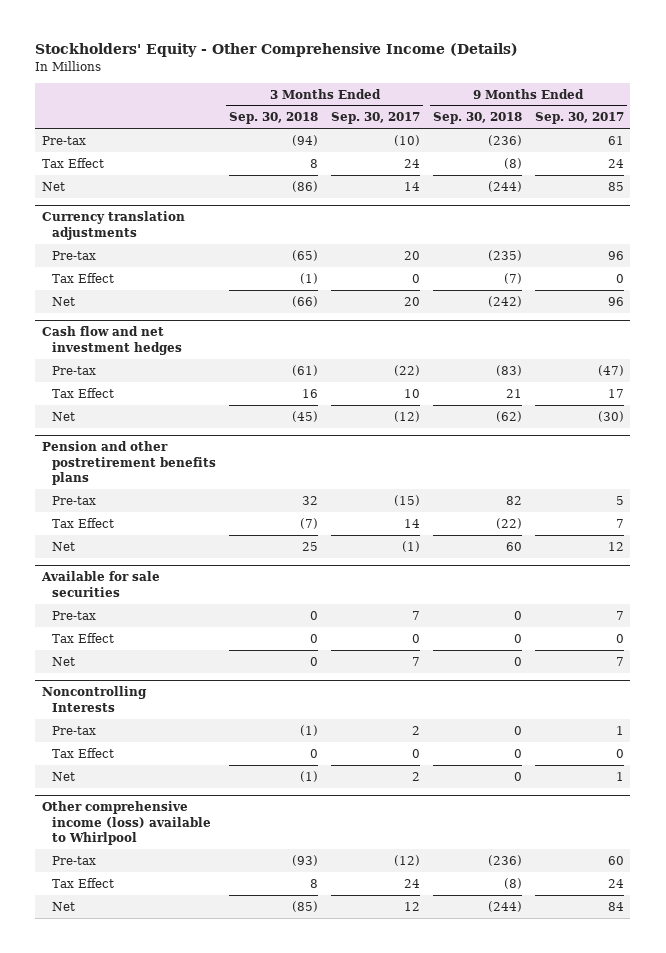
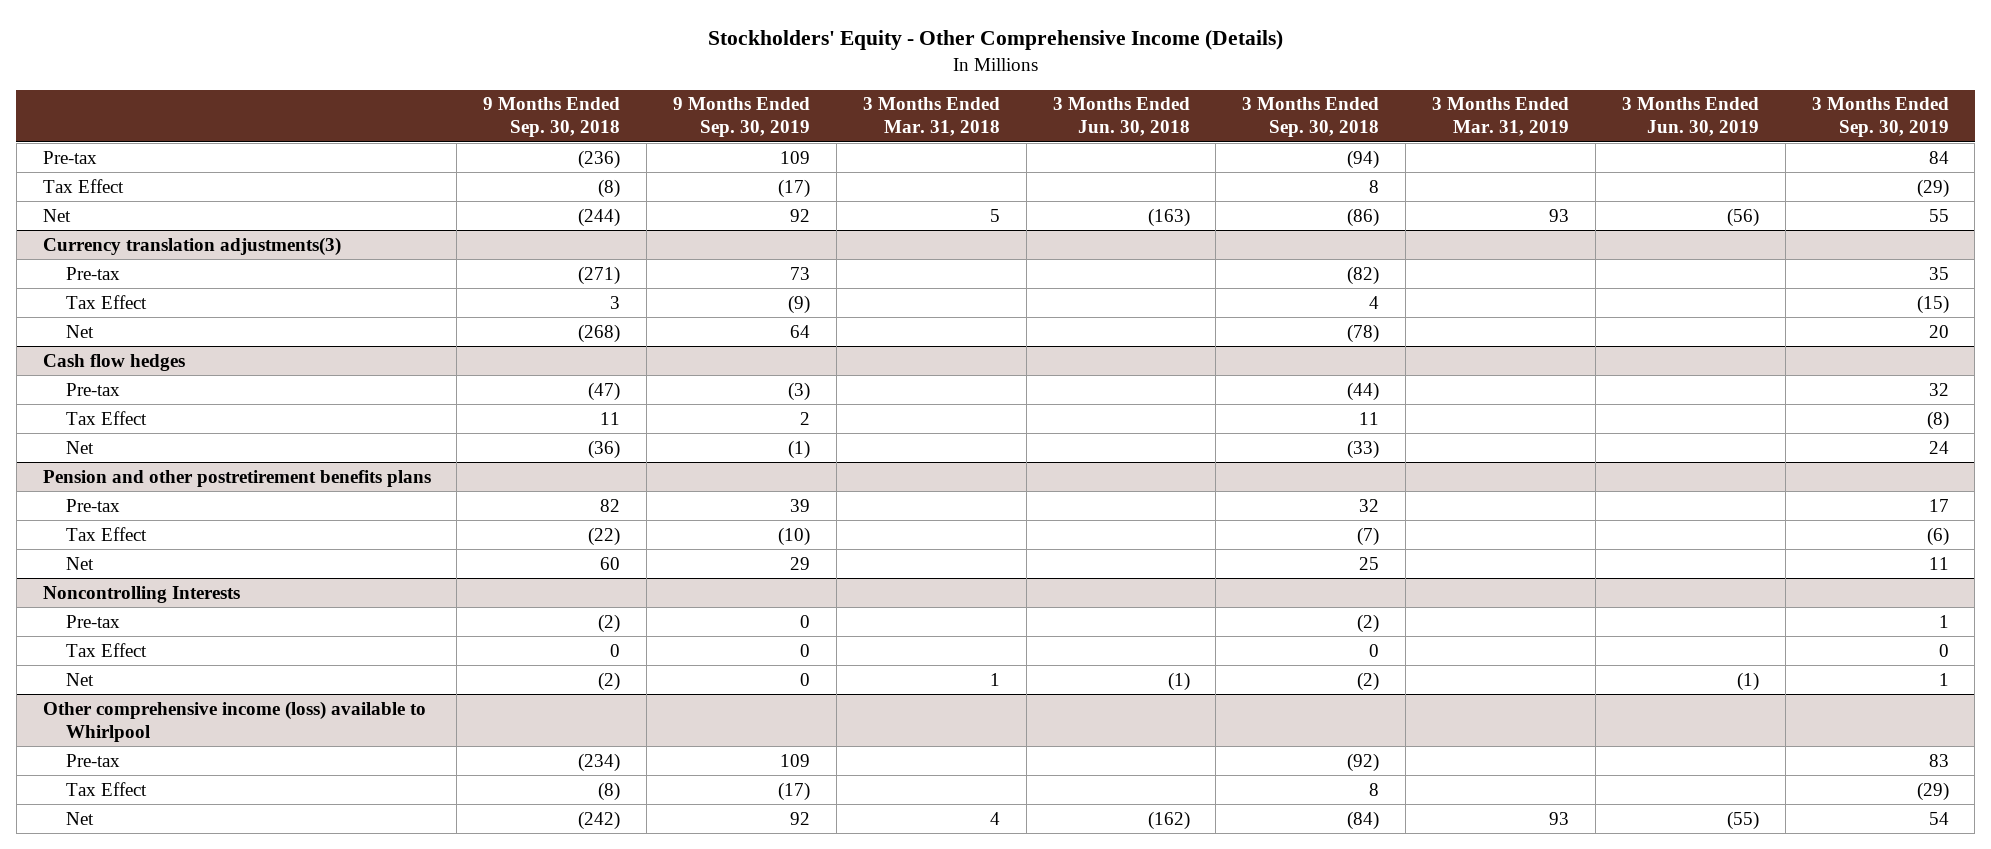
[331,112,421,125] Sep. 30, 2017 -> none
[534,112,624,125] Sep. 30, 2017 -> none
none -> [673,97,811,138] 9 Months Ended Sep. 30, 2019
none -> [862,97,1000,137] 3 Months Ended Mar. 31, 2018
none -> [1052,97,1190,137] 3 Months Ended Jun. 30, 2018
none -> [1432,97,1570,137] 3 Months Ended Mar. 31, 2019
none -> [1621,97,1759,137] 3 Months Ended Jun. 30, 2019
none -> [1811,97,1949,138] 3 Months Ended Sep. 30, 2019
[41,211,185,240] Currency translation adjustments -> [42,236,341,256] Currency translation adjustments(3)
[292,249,319,261] (65) -> [1347,265,1380,285] (82)
[488,249,523,261] (235) -> [578,265,621,285] (271)
[300,272,319,284] (1) -> [1369,295,1380,309] 4
[504,272,523,284] (7) -> [610,295,621,309] 3
[292,295,319,307] (66) -> [1347,323,1380,343] (78)
[488,295,523,307] (242) -> [578,323,621,343] (268)
[41,326,183,355] Cash flow and net investment hedges -> [42,353,185,371] Cash flow hedges
[292,364,319,376] (61) -> [1347,381,1380,401] (44)
[496,364,523,376] (83) -> [588,381,621,401] (47)
[302,388,319,398] 16 -> [1359,411,1380,425] 11
[506,388,523,398] 21 -> [600,411,621,425] 11
[292,410,319,422] (45) -> [1347,439,1380,459] (33)
[496,410,523,422] (62) -> [588,439,621,459] (36)
[40,571,160,597] Available for sale securities -> none
[52,610,97,620] Pre-tax -> none
[52,632,115,643] Tax Effect -> none
[52,656,76,666] Net -> none
[300,724,319,736] (1) -> [1357,613,1380,633] (2)
[514,725,523,735] 0 -> [598,613,621,633] (2)
[300,770,319,782] (1) -> [1357,671,1380,691] (2)
[514,771,523,781] 0 -> [598,671,621,691] (2)
[292,854,319,866] (93) -> [1347,752,1380,772] (92)
[488,854,523,866] (236) -> [578,752,621,772] (234)
[292,900,319,912] (85) -> [1347,810,1380,830] (84)
[488,900,523,912] (244) -> [578,810,621,830] (242)

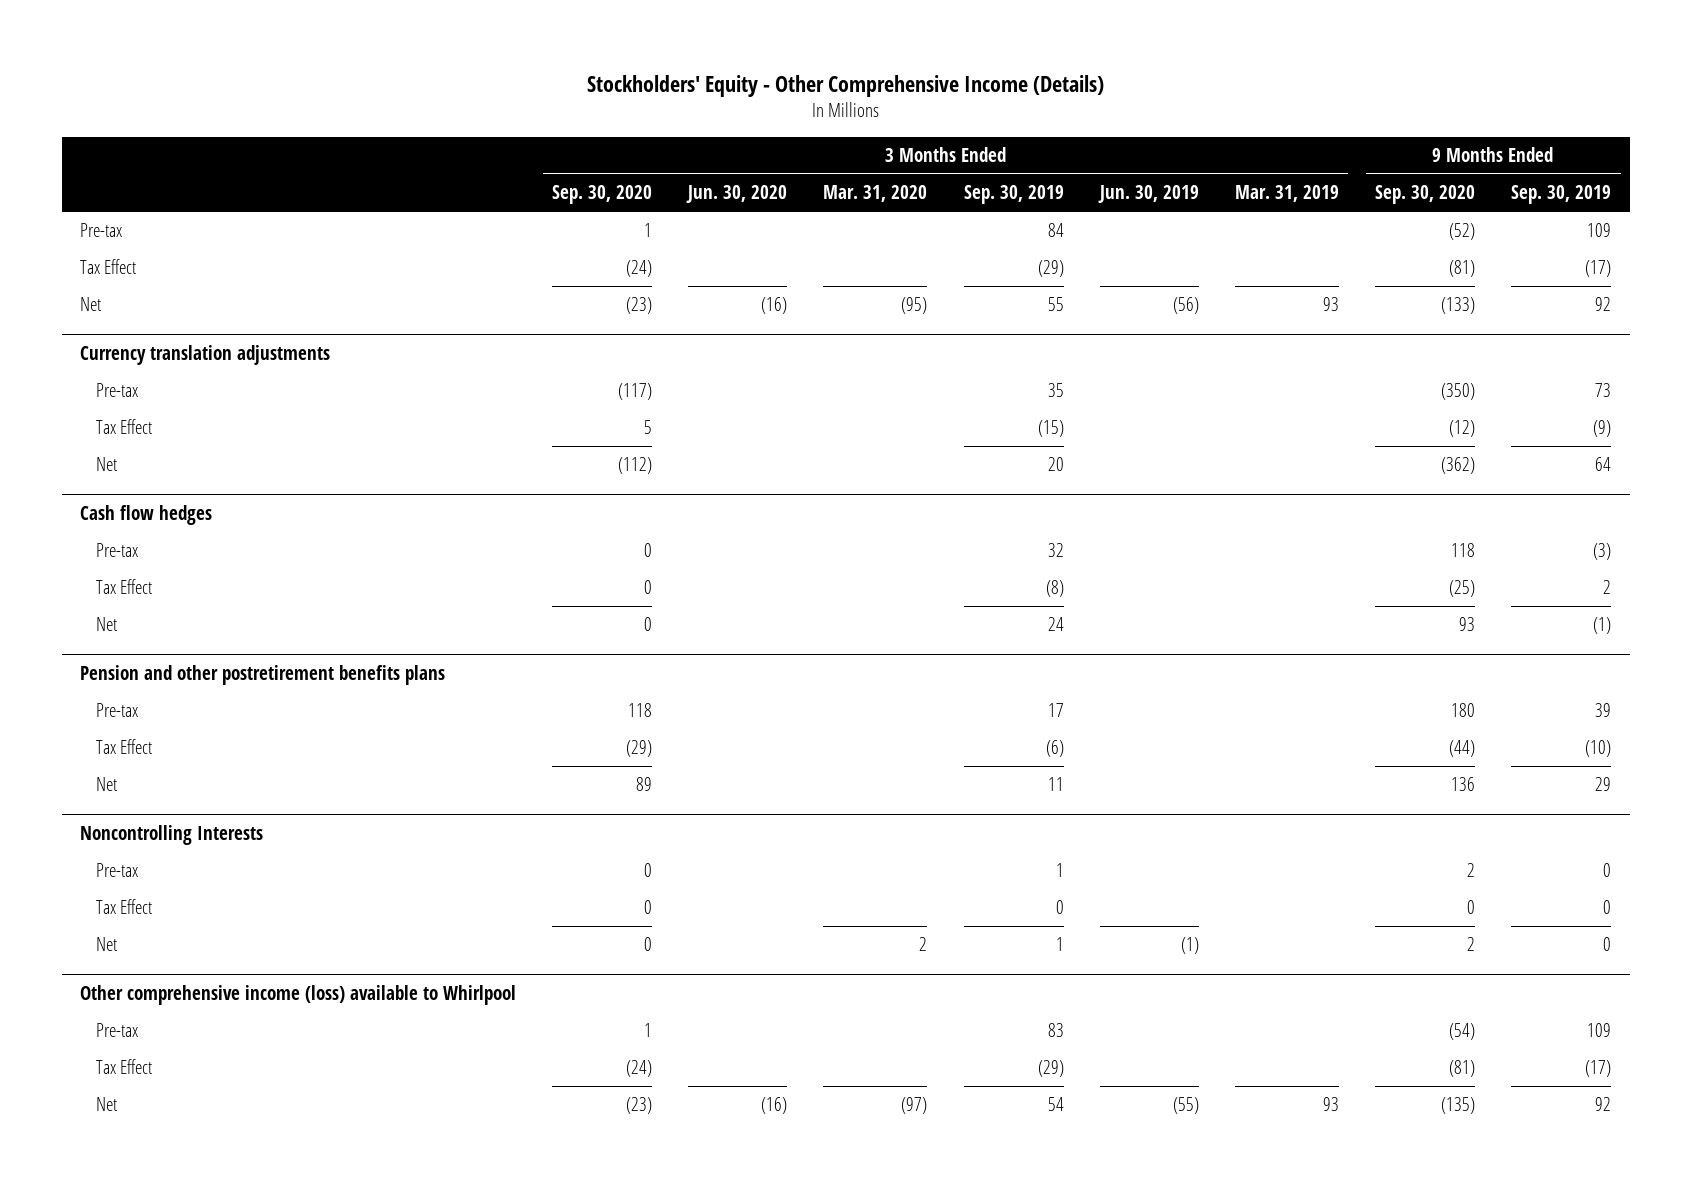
[483,97,621,138] 9 Months Ended Sep. 30, 2018 -> none
[862,97,1000,137] 3 Months Ended Mar. 31, 2018 -> none
[1052,97,1190,137] 3 Months Ended Jun. 30, 2018 -> none
[1242,97,1380,138] 3 Months Ended Sep. 30, 2018 -> none
none -> [552,185,653,205] Sep. 30, 2020
none -> [686,185,788,204] Jun. 30, 2020
none -> [823,185,928,203] Mar. 31, 2020
none -> [1375,185,1476,205] Sep. 30, 2020
[42,236,341,256] Currency translation adjustments(3) -> [79,344,330,365] Currency translation adjustments

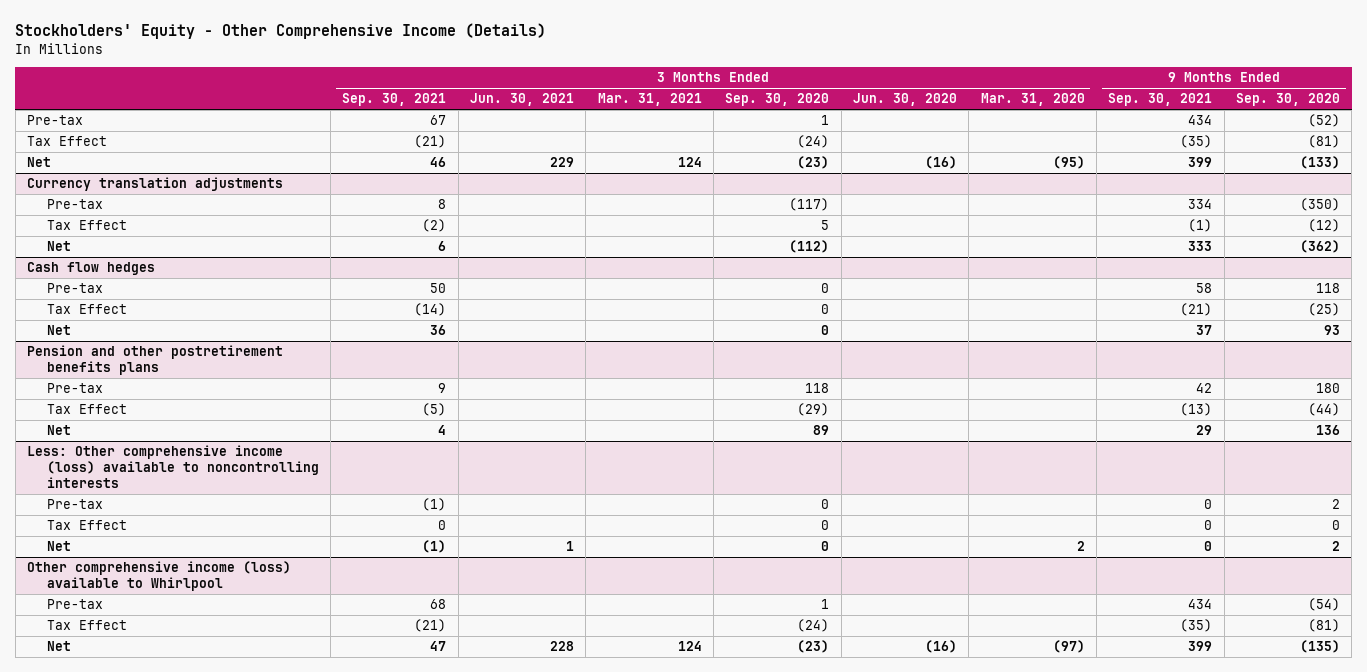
[963,185,1064,205] Sep. 30, 2019 -> none
[1097,185,1199,204] Jun. 30, 2019 -> none
[1235,185,1340,203] Mar. 31, 2019 -> none
[1511,185,1612,205] Sep. 30, 2019 -> none
none -> [342,93,447,107] Sep. 30, 2021
none -> [469,93,574,107] Jun. 30, 2021
none -> [597,93,702,107] Mar. 31, 2021
none -> [1108,93,1213,107] Sep. 30, 2021
[79,824,263,845] Noncontrolling Interests -> [27,445,319,489] Less: Other comprehensive income (loss) available to noncontrolling interests

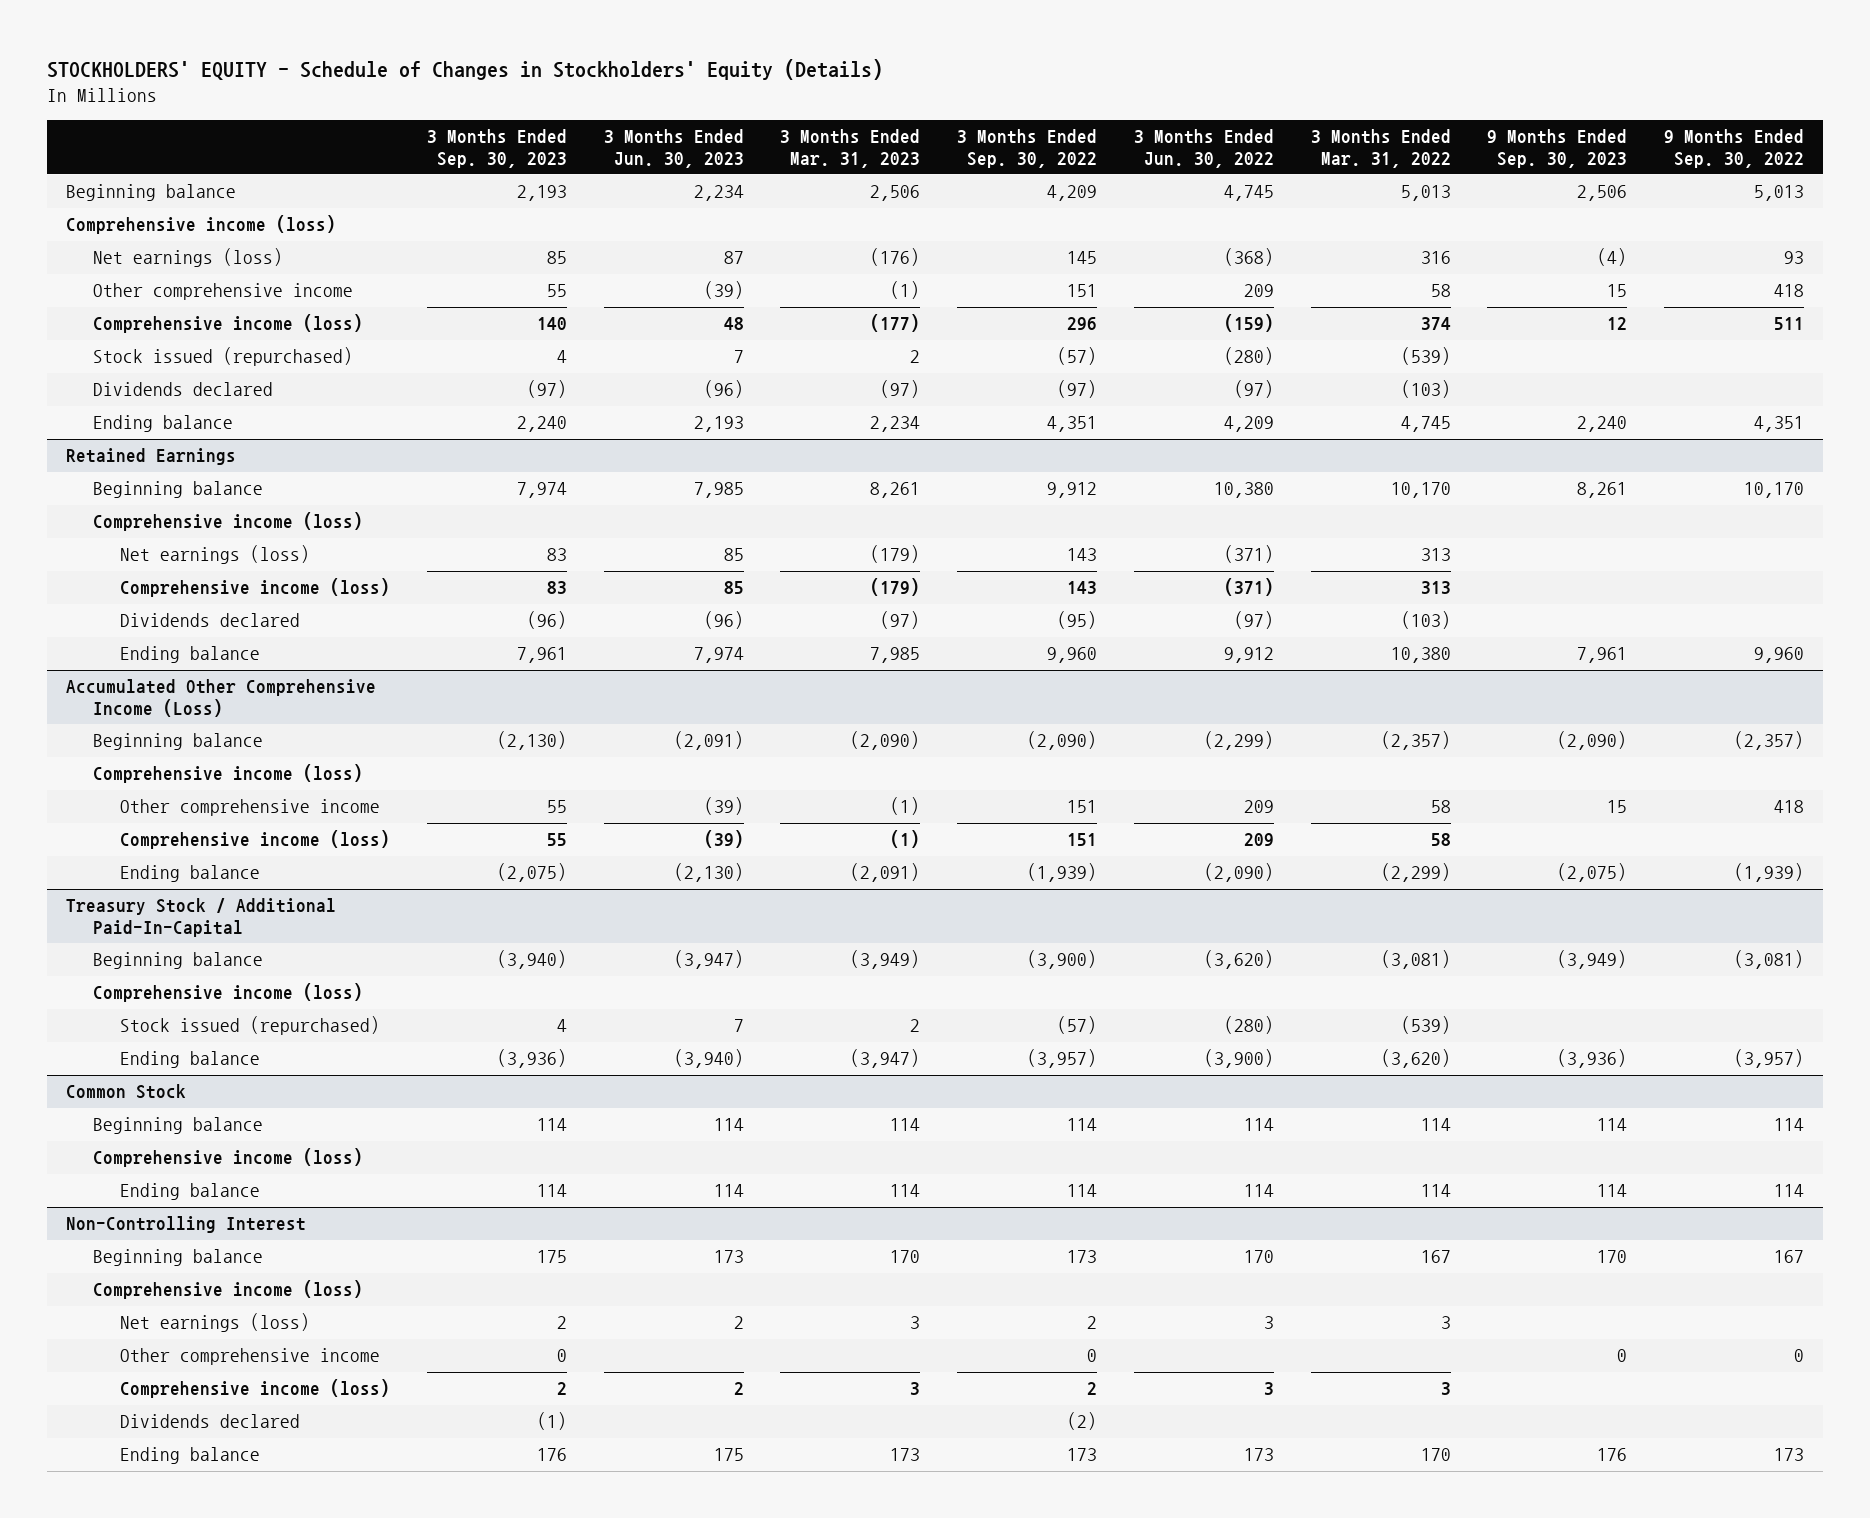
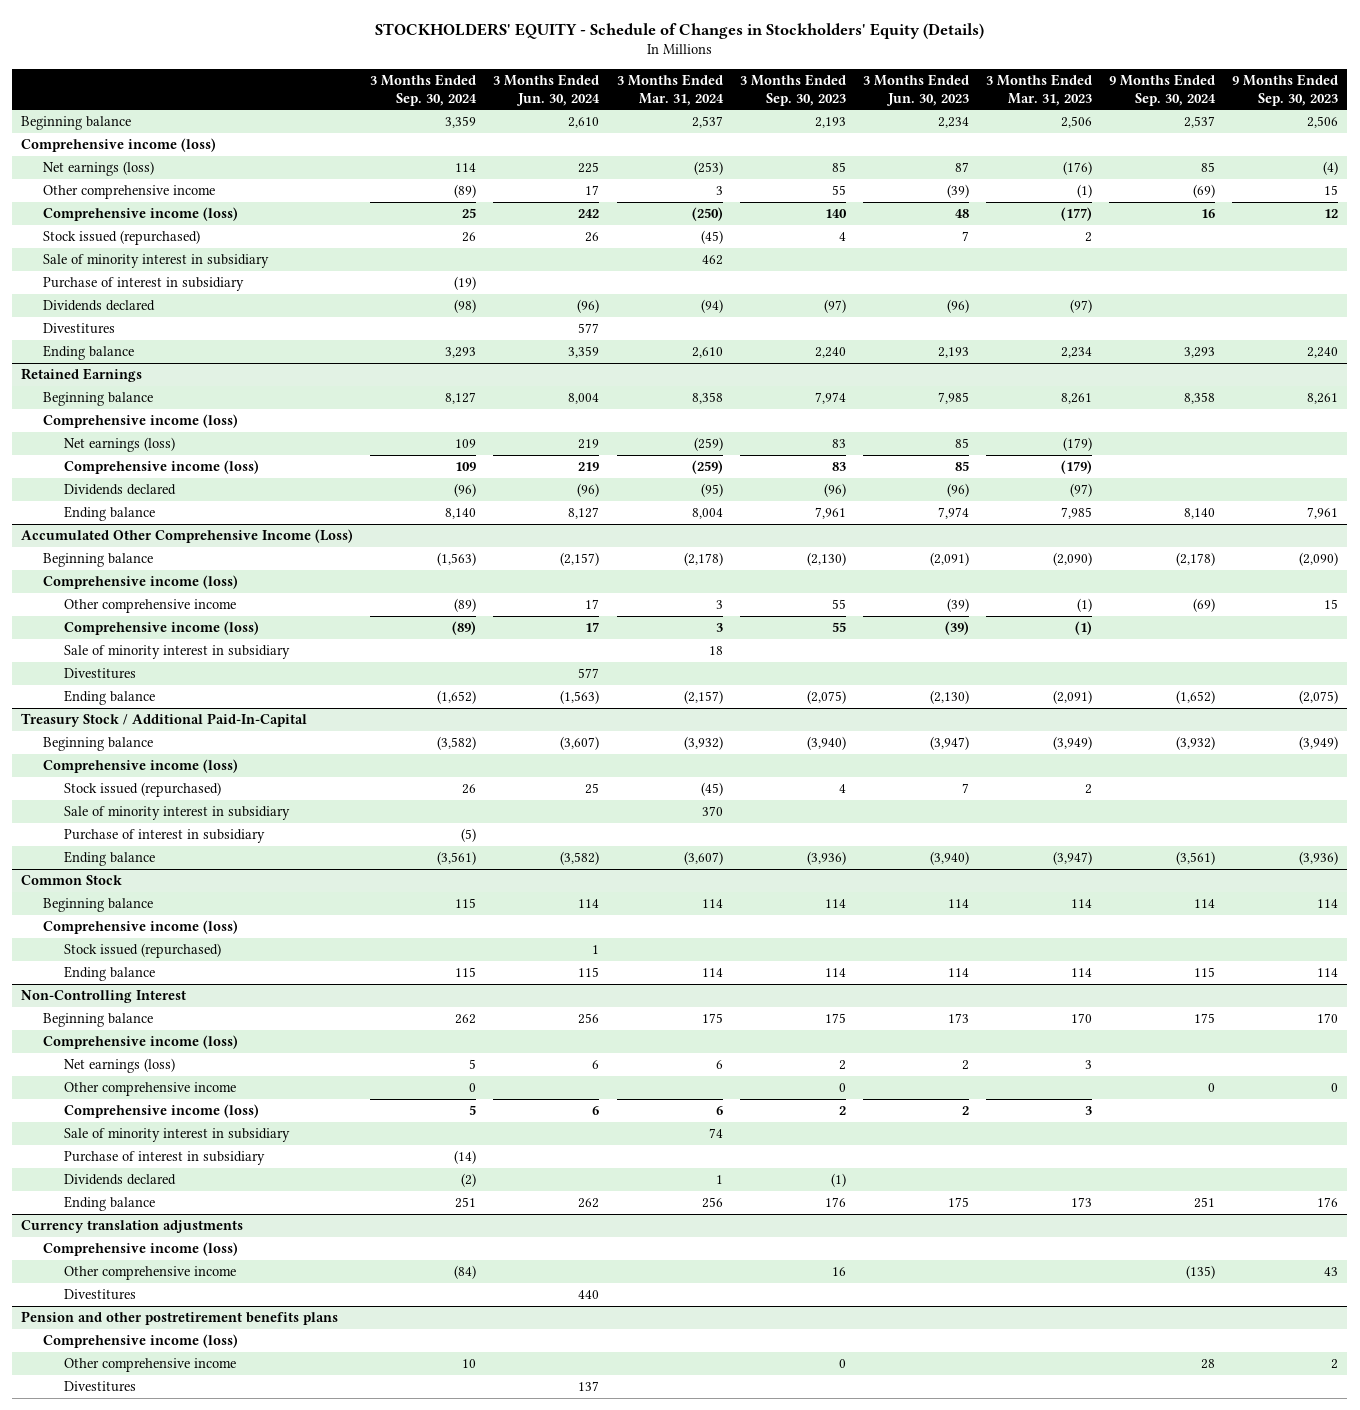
[957,129,1098,168] 3 Months Ended Sep. 30, 2022 -> none
[1133,129,1274,168] 3 Months Ended Jun. 30, 2022 -> none
[1310,129,1451,168] 3 Months Ended Mar. 31, 2022 -> none
[1664,129,1805,168] 9 Months Ended Sep. 30, 2022 -> none
none -> [370,73,478,106] 3 Months Ended Sep. 30, 2024
none -> [493,73,601,106] 3 Months Ended Jun. 30, 2024
none -> [616,73,724,106] 3 Months Ended Mar. 31, 2024
none -> [1109,73,1217,106] 9 Months Ended Sep. 30, 2024
none -> [42,253,269,268] Sale of minority interest in subsidiary
none -> [42,276,244,291] Purchase of interest in subsidiary
none -> [42,322,115,334] Divestitures
none -> [64,644,291,659] Sale of minority interest in subsidiary
none -> [64,667,137,679] Divestitures
none -> [64,805,291,820] Sale of minority interest in subsidiary
none -> [64,828,266,843] Purchase of interest in subsidiary
none -> [64,942,222,958] Stock issued (repurchased)
none -> [64,1127,291,1142] Sale of minority interest in subsidiary
none -> [64,1150,266,1165] Purchase of interest in subsidiary
none -> [21,1219,244,1233] Currency translation adjustments
none -> [42,1241,238,1256] Comprehensive income (loss)
none -> [64,1265,237,1280] Other comprehensive income
none -> [64,1288,137,1300] Divestitures
none -> [21,1310,339,1325] Pension and other postretirement benefits plans
none -> [42,1333,238,1348] Comprehensive income (loss)
none -> [64,1357,237,1372] Other comprehensive income
none -> [64,1380,137,1392] Divestitures

